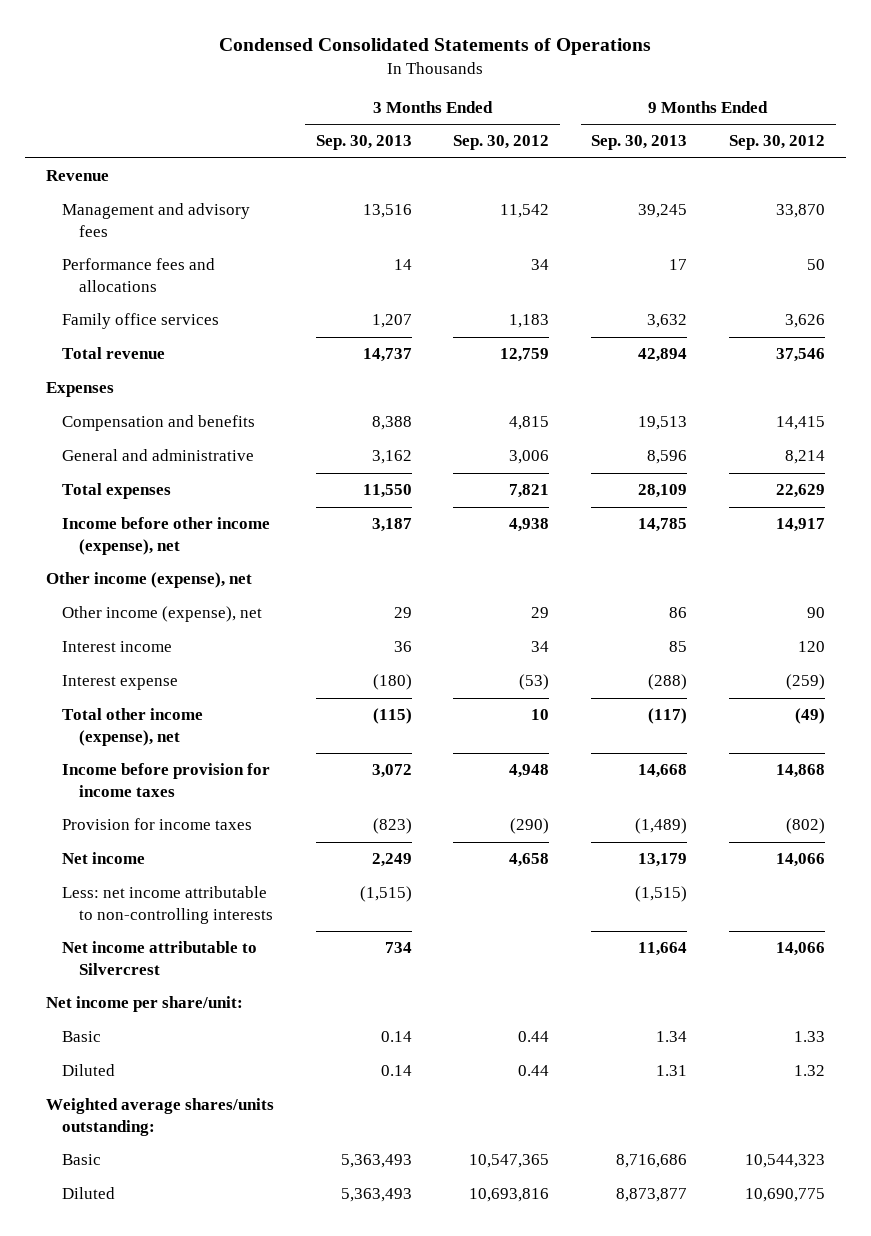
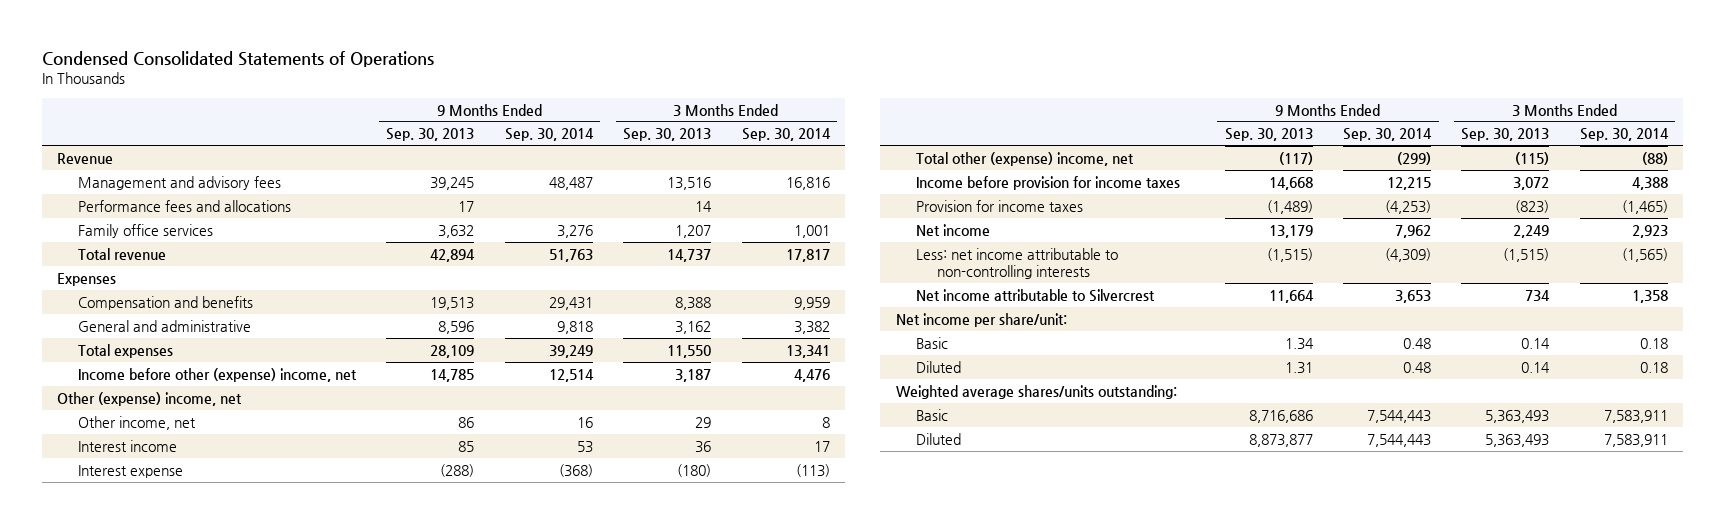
[453,135,550,151] Sep. 30, 2012 -> none
[729,135,826,151] Sep. 30, 2012 -> none
none -> [504,128,594,142] Sep. 30, 2014
none -> [741,128,831,142] Sep. 30, 2014
[62,517,271,555] Income before other income (expense), net -> [77,367,357,382] Income before other (expense) income, net
[45,572,252,589] Other income (expense), net -> [57,391,243,406] Other (expense) income, net
[62,606,263,623] Other income (expense), net -> [77,415,196,430] Other income, net
[62,708,204,746] Total other income (expense), net -> [916,151,1135,166] Total other (expense) income, net

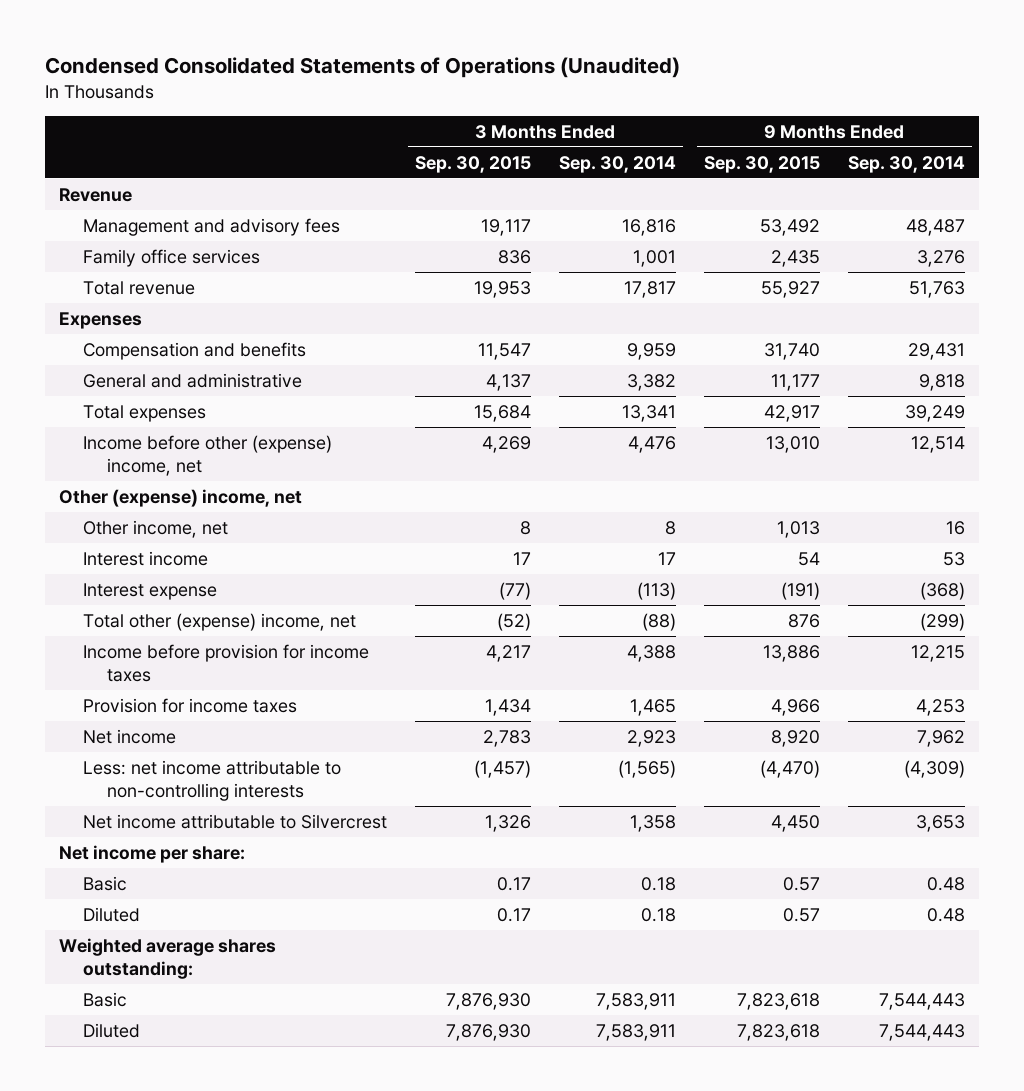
[42,51,435,68] Condensed Consolidated Statements of Operations -> [45,57,681,79] Condensed Consolidated Statements of Operations (Unaudited)
[386,128,475,142] Sep. 30, 2013 -> none
[623,128,712,142] Sep. 30, 2013 -> none
none -> [414,155,531,173] Sep. 30, 2015
none -> [703,155,820,173] Sep. 30, 2015
[77,199,291,212] Performance fees and allocations -> none
[1384,199,1431,214] (4,253) -> [915,698,965,716] 4,253
[1621,199,1668,214] (1,465) -> [629,698,676,716] 1,465
[895,312,1067,327] Net income per share/unit: -> [59,844,246,863] Net income per share:
[895,384,1177,399] Weighted average shares/units outstanding: -> [59,937,277,979] Weighted average shares outstanding:

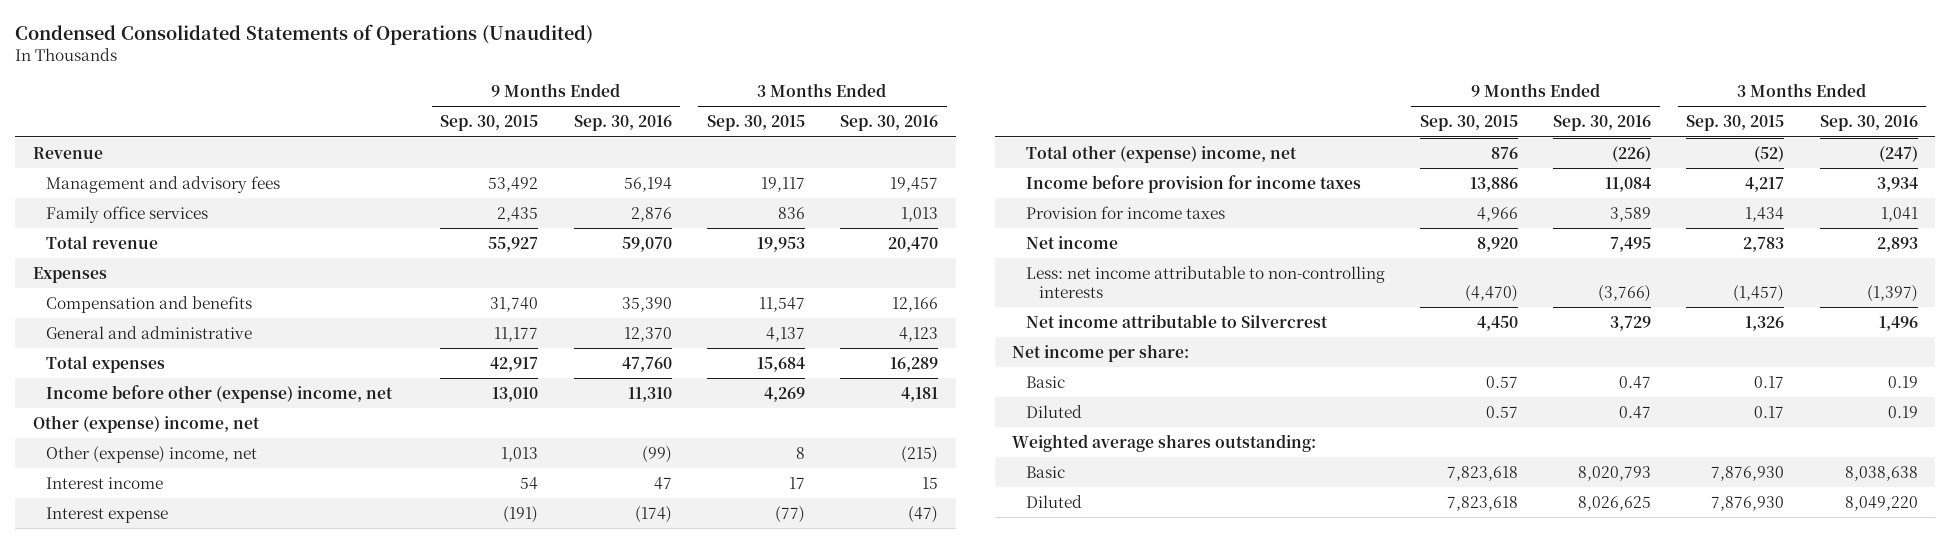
[558,155,676,173] Sep. 30, 2014 -> none
[847,155,965,173] Sep. 30, 2014 -> none
none -> [573,115,672,132] Sep. 30, 2016
none -> [840,115,939,132] Sep. 30, 2016
[82,519,228,538] Other income, net -> [46,445,258,463] Other (expense) income, net

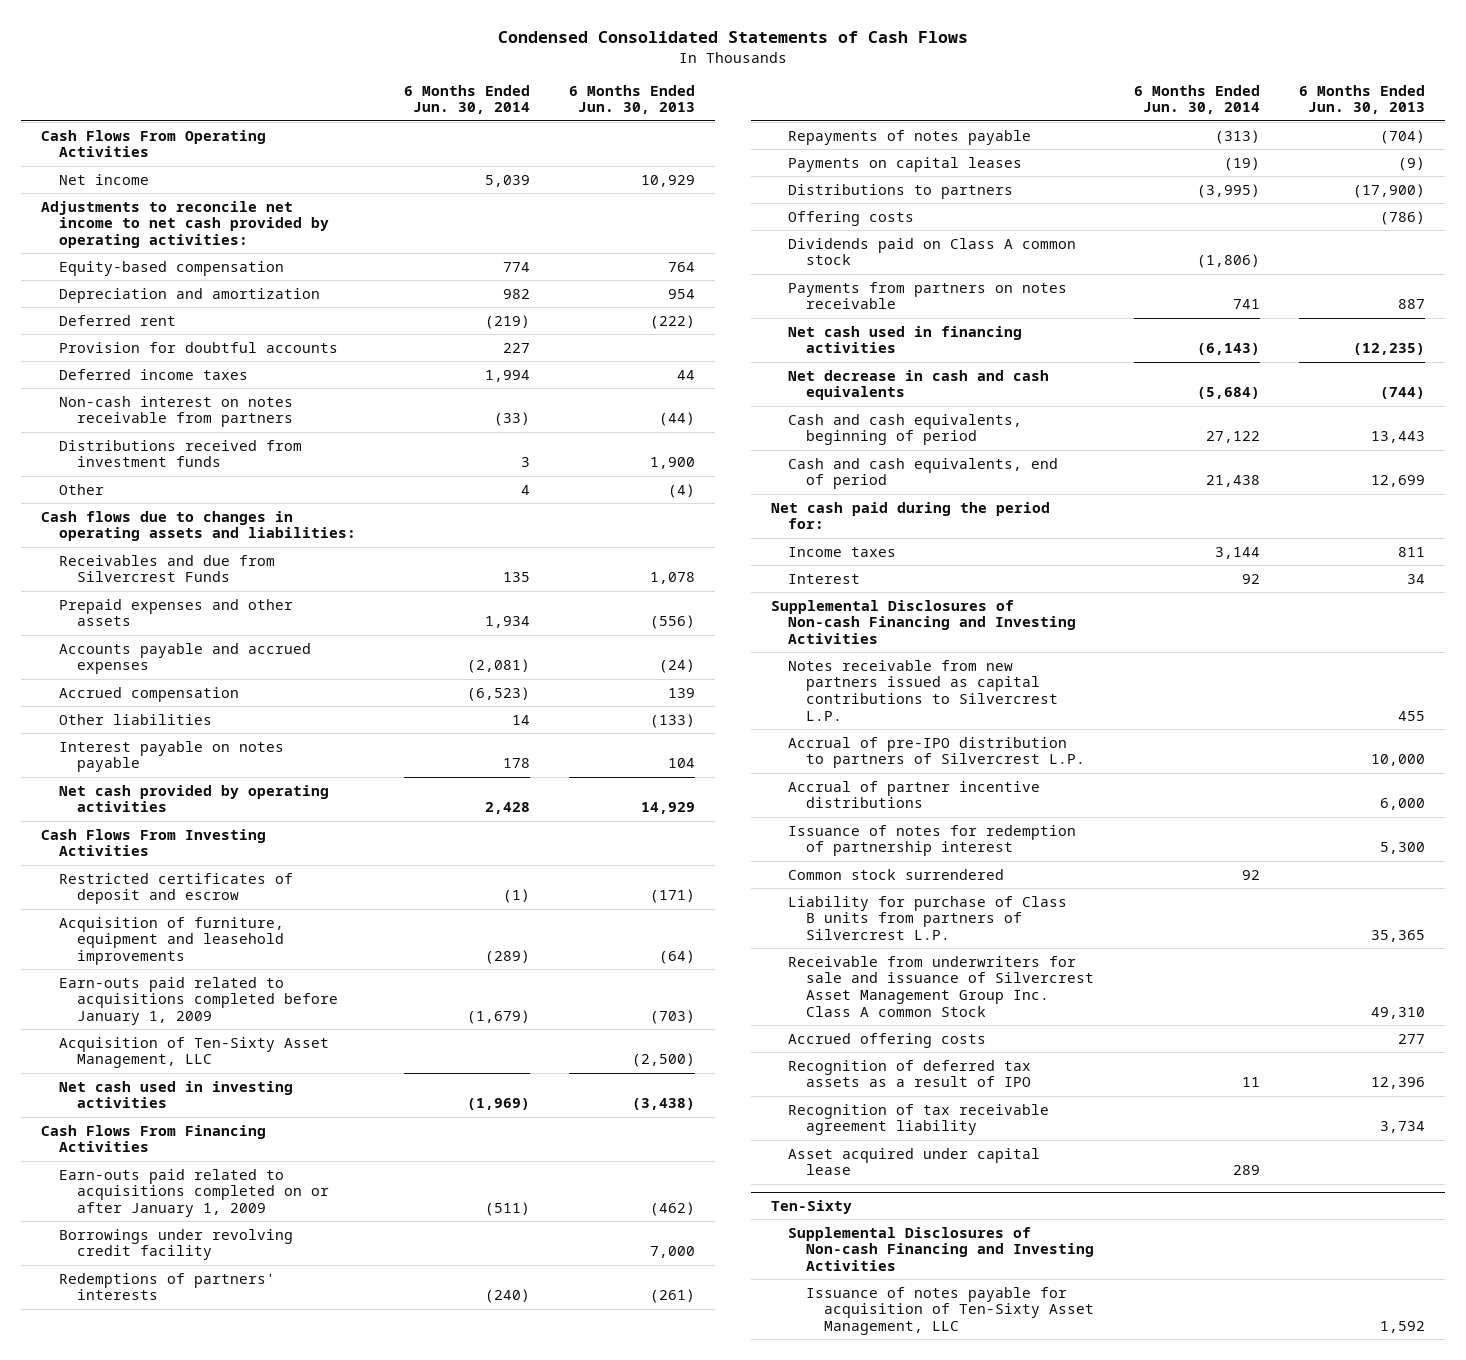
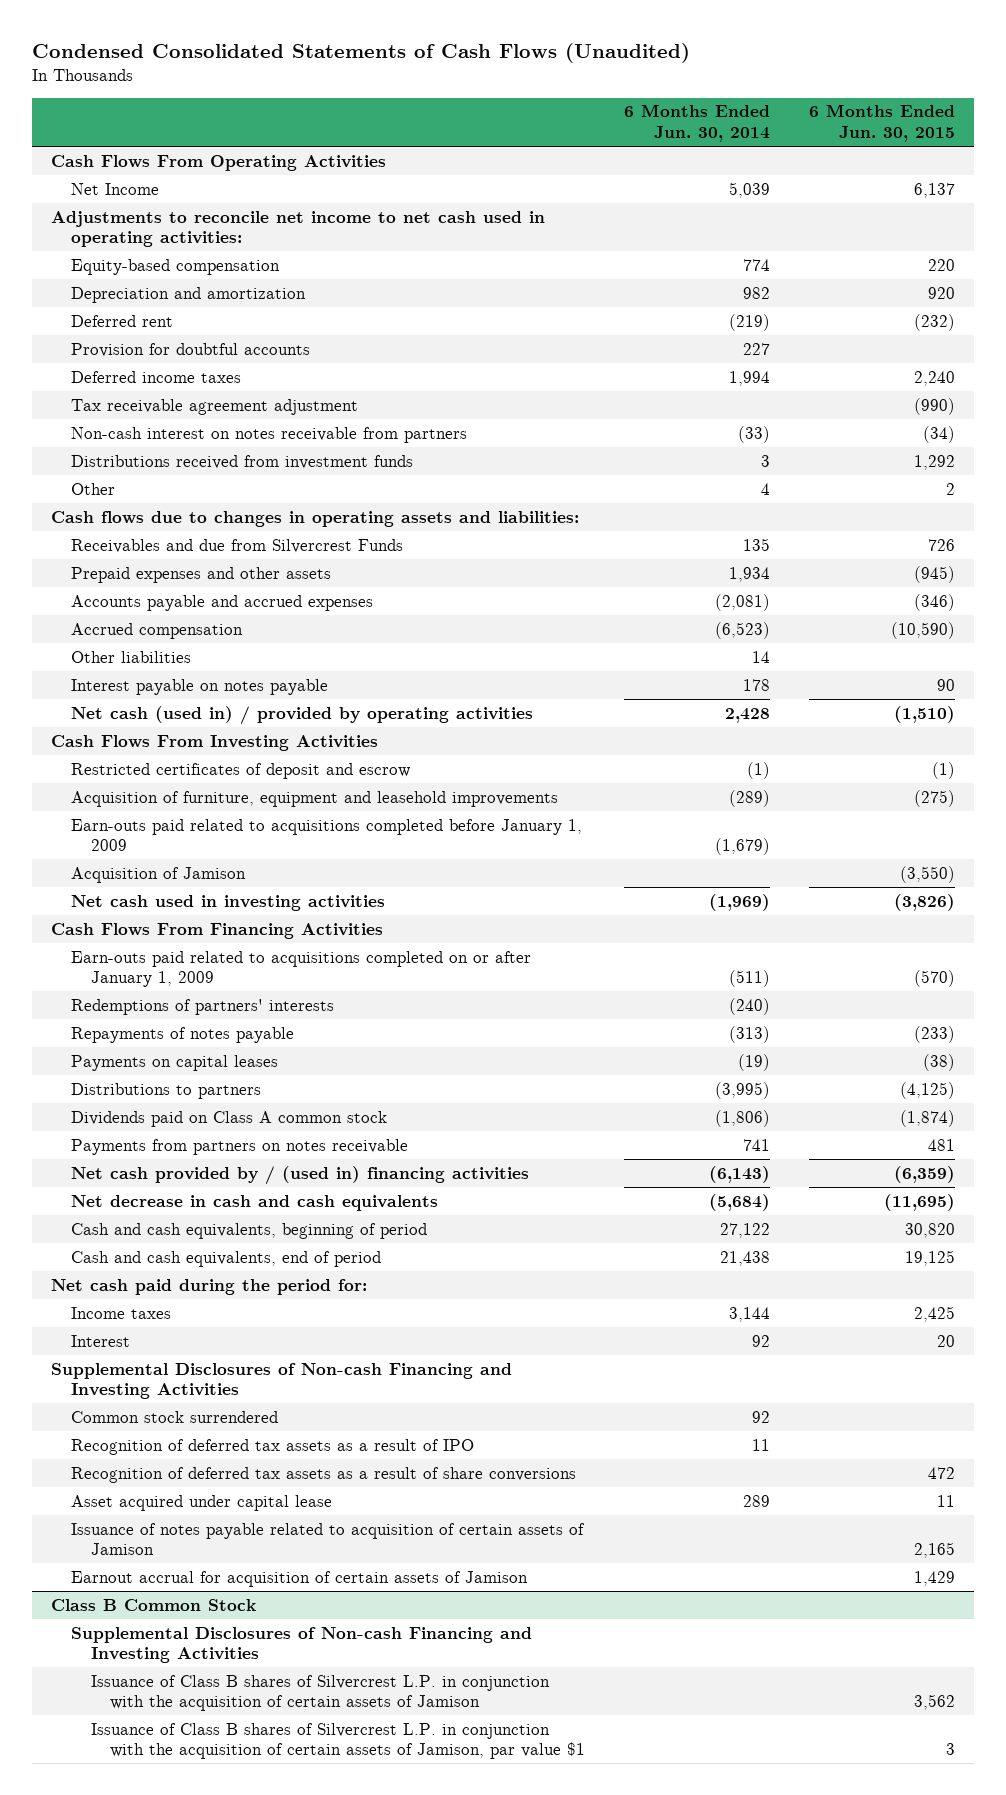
[498,31,969,44] Condensed Consolidated Statements of Cash Flows -> [31,43,690,64] Condensed Consolidated Statements of Cash Flows (Unaudited)
[569,84,696,115] 6 Months Ended Jun. 30, 2013 -> none
none -> [808,104,955,143] 6 Months Ended Jun. 30, 2015
[58,173,149,185] Net income -> [70,182,159,195] Net Income
[40,200,329,248] Adjustments to reconcile net income to net cash provided by operating activities: -> [51,210,546,248] Adjustments to reconcile net income to net cash used in operating activities:
none -> [70,398,358,415] Tax receivable agreement adjustment
[58,784,329,813] Net cash provided by operating activities -> [70,705,533,725] Net cash (used in) / provided by operating activities
[58,1036,329,1069] Acquisition of Ten-Sixty Asset Management, LLC -> [70,866,246,883] Acquisition of Jamison
[58,1228,293,1261] Borrowings under revolving credit facility -> none
[788,210,915,226] Offering costs -> none
[788,325,1023,354] Net cash used in financing activities -> [70,1165,529,1185] Net cash provided by / (used in) financing activities
[788,659,1059,721] Notes receivable from new partners issued as capital contributions to Silvercrest L.P. -> none
[788,736,1086,769] Accrual of pre-IPO distribution to partners of Silvercrest L.P. -> none
[788,780,1041,809] Accrual of partner incentive distributions -> none
[788,824,1077,857] Issuance of notes for redemption of partnership interest -> none
[788,895,1068,940] Liability for purchase of Class B units from partners of Silvercrest L.P. -> none
[788,955,1095,1017] Receivable from underwriters for sale and issuance of Silvercrest Asset Management Group Inc. Class A common Stock -> none
[788,1032,987,1048] Accrued offering costs -> none
[788,1103,1050,1136] Recognition of tax receivable agreement liability -> none
none -> [70,1466,576,1483] Recognition of deferred tax assets as a result of share conversions
[770,1199,852,1214] Ten-Sixty -> none
none -> [70,1522,585,1556] Issuance of notes payable related to acquisition of certain assets of Jamison
none -> [70,1570,528,1587] Earnout accrual for acquisition of certain assets of Jamison
none -> [51,1598,257,1611] Class B Common Stock
[806,1286,1095,1335] Issuance of notes payable for acquisition of Ten-Sixty Asset Management, LLC -> none
none -> [90,1674,550,1712] Issuance of Class B shares of Silvercrest L.P. in conjunction with the acquisition of certain assets of Jamison
none -> [90,1722,586,1760] Issuance of Class B shares of Silvercrest L.P. in conjunction with the acquisition of certain assets of Jamison, par value $1

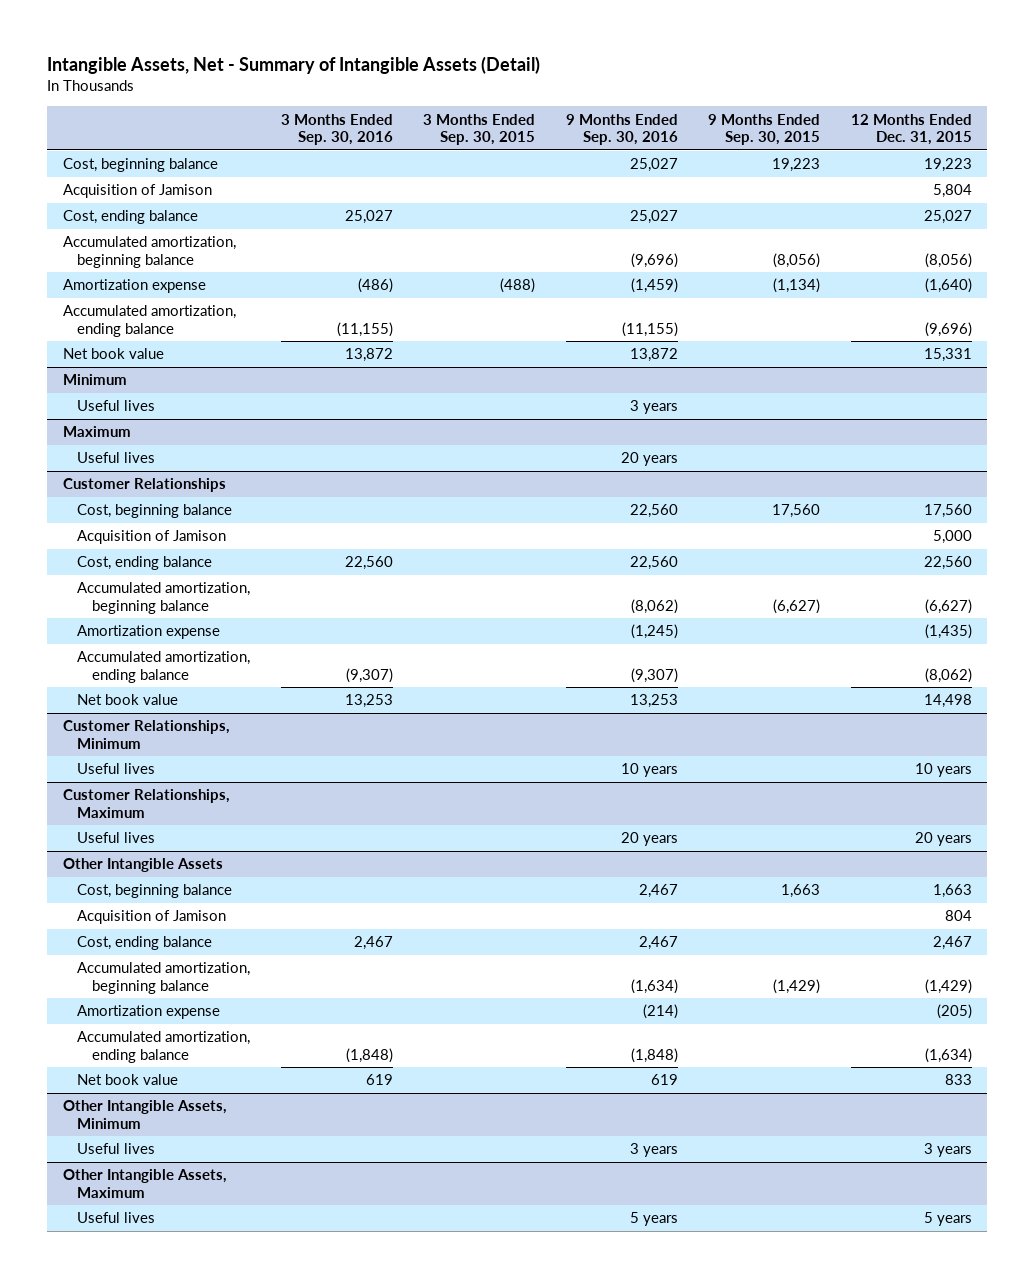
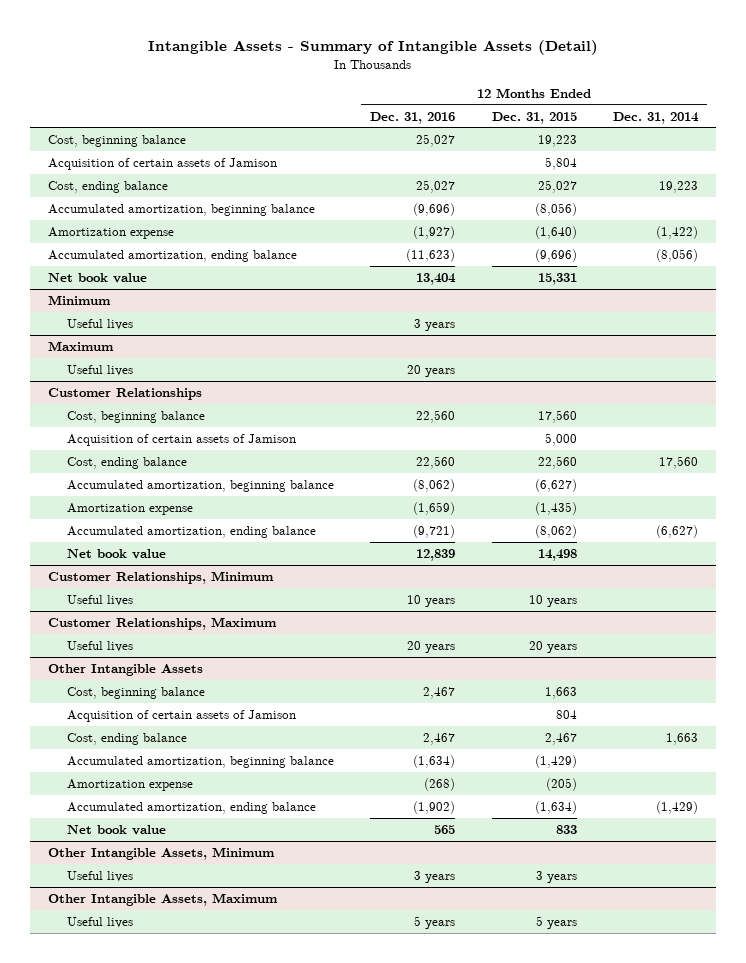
[47,55,541,74] Intangible Assets, Net - Summary of Intangible Assets (Detail) -> [148,39,599,55] Intangible Assets - Summary of Intangible Assets (Detail)
[280,113,393,146] 3 Months Ended Sep. 30, 2016 -> none
[423,113,536,146] 3 Months Ended Sep. 30, 2015 -> none
[565,113,678,146] 9 Months Ended Sep. 30, 2016 -> none
[708,113,821,146] 9 Months Ended Sep. 30, 2015 -> none
none -> [370,111,456,124] Dec. 31, 2016
none -> [613,111,700,124] Dec. 31, 2014
[62,184,212,199] Acquisition of Jamison -> [48,157,278,170] Acquisition of certain assets of Jamison
[77,530,227,545] Acquisition of Jamison -> [67,433,297,446] Acquisition of certain assets of Jamison
[77,910,227,925] Acquisition of Jamison -> [67,709,297,722] Acquisition of certain assets of Jamison

